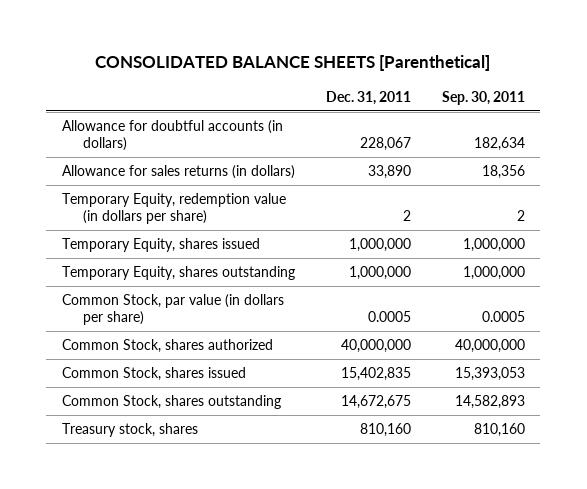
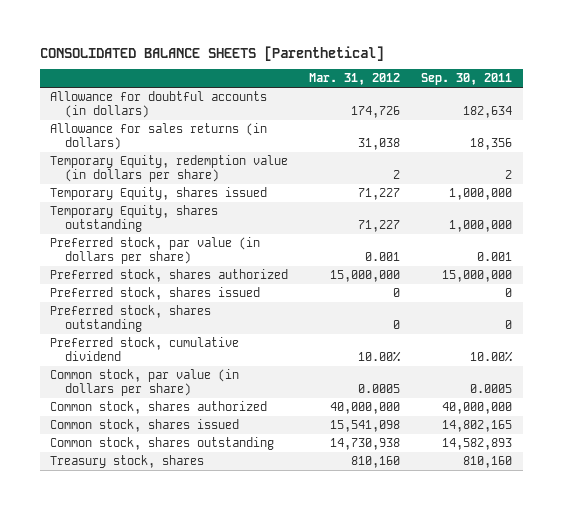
[325,90,411,105] Dec. 31, 2011 -> none
none -> [309,73,401,86] Mar. 31, 2012
none -> [50,236,261,264] Preferred stock, par value (in dollars per share)
none -> [50,268,289,282] Preferred stock, shares authorized
none -> [50,286,261,300] Preferred stock, shares issued
none -> [50,304,212,332] Preferred stock, shares outstanding
none -> [50,336,240,361] Preferred stock, cumulative dividend
[61,294,284,325] Common Stock, par value (in dollars per share) -> [50,368,240,396] Common stock, par value (in dollars per share)
[61,339,273,354] Common Stock, shares authorized -> [50,400,268,414] Common stock, shares authorized
[61,367,246,382] Common Stock, shares issued -> [50,418,240,432] Common stock, shares issued
[454,367,525,382] 15,393,053 -> [442,419,513,432] 14,802,165
[61,395,281,410] Common Stock, shares outstanding -> [50,436,275,450] Common stock, shares outstanding

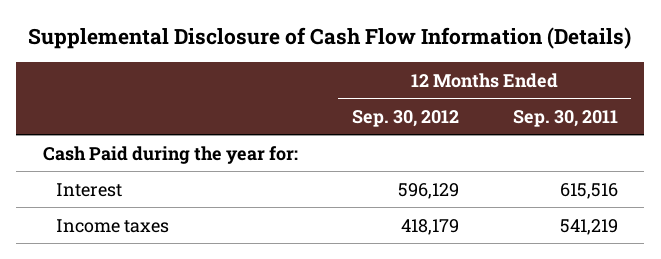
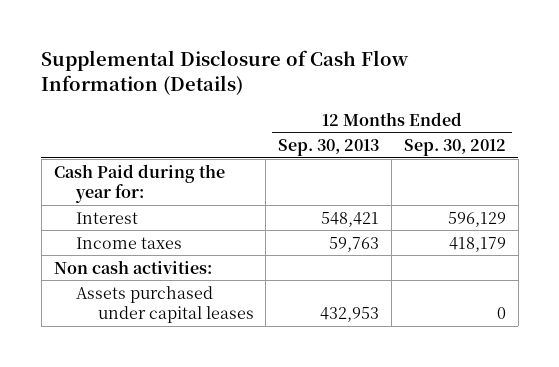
[512,109,618,127] Sep. 30, 2011 -> none
none -> [278,138,380,156] Sep. 30, 2013
none -> [53,259,212,274] Non cash activities:
none -> [75,285,254,323] Assets purchased under capital leases

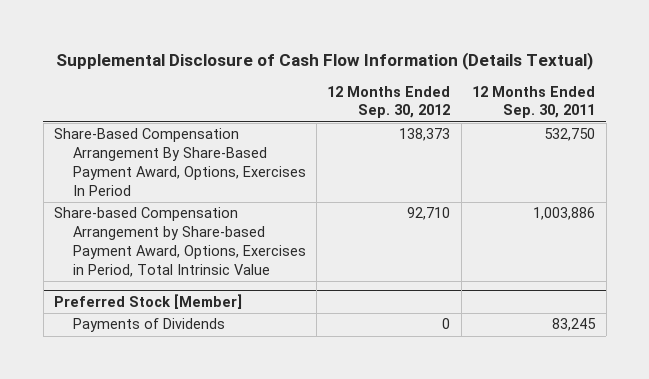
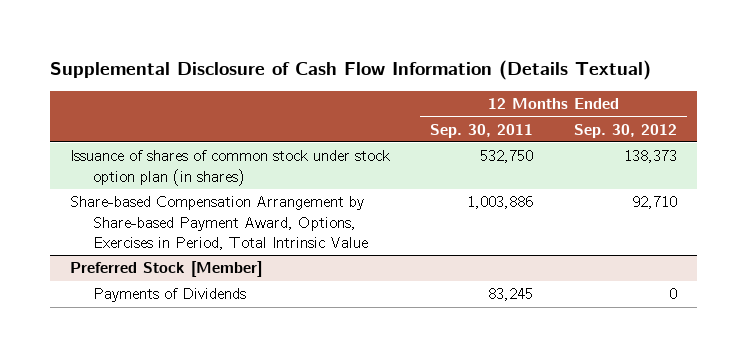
[53,128,306,196] Share-Based Compensation Arrangement By Share-Based Payment Award, Options, Exercises In Period -> [69,150,390,186] Issuance of shares of common stock under stock option plan (in shares)

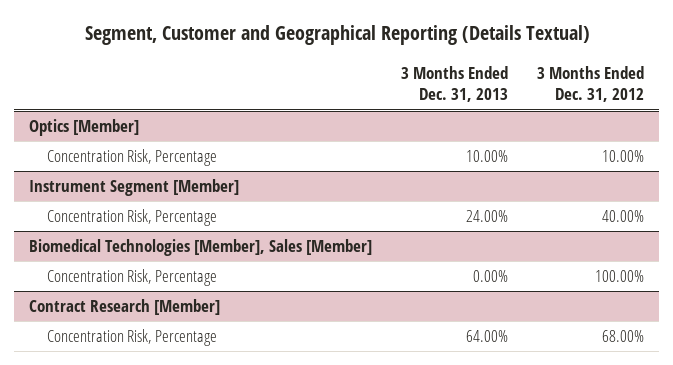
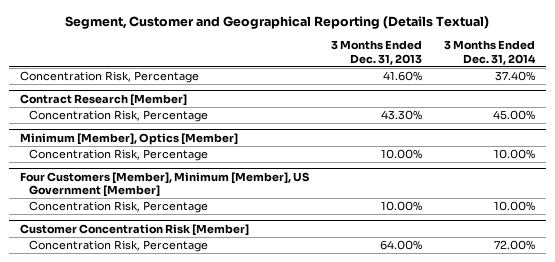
[537,65,645,103] 3 Months Ended Dec. 31, 2012 -> none
none -> [444,40,537,65] 3 Months Ended Dec. 31, 2014
[28,119,139,137] Optics [Member] -> none
[28,179,239,197] Instrument Segment [Member] -> none
[46,209,217,227] Concentration Risk, Percentage -> none
[28,239,372,257] Biomedical Technologies [Member], Sales [Member] -> none
[46,269,217,287] Concentration Risk, Percentage -> none
[466,150,509,163] 10.00% -> [382,71,422,82] 41.60%
none -> [29,110,209,123] Concentration Risk, Percentage
none -> [19,132,238,145] Minimum [Member], Optics [Member]
none -> [29,149,209,162] Concentration Risk, Percentage
none -> [19,171,309,198] Four Customers [Member], Minimum [Member], US Government [Member]
none -> [29,201,209,214] Concentration Risk, Percentage
none -> [19,223,249,236] Customer Concentration Risk [Member]

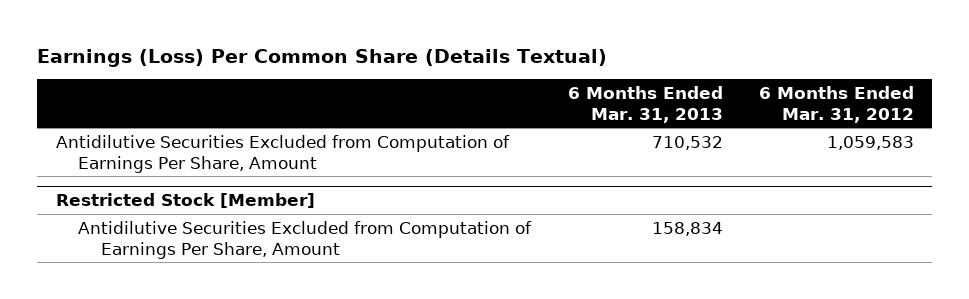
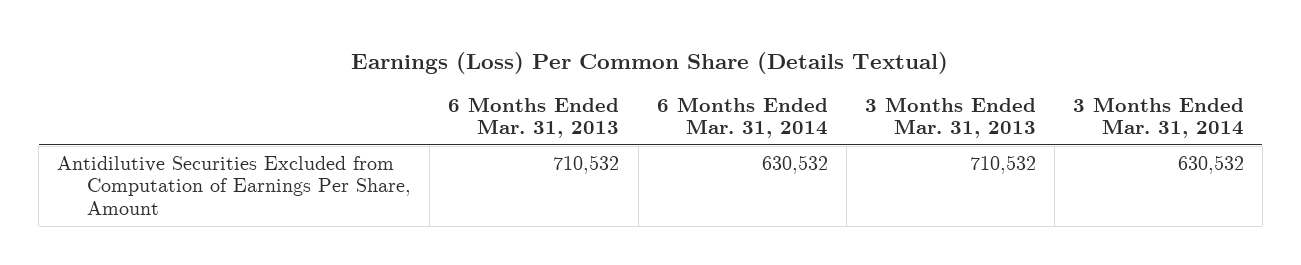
[758,85,914,123] 6 Months Ended Mar. 31, 2012 -> none
none -> [656,96,828,139] 6 Months Ended Mar. 31, 2014
none -> [864,96,1036,139] 3 Months Ended Mar. 31, 2013
none -> [1072,96,1244,139] 3 Months Ended Mar. 31, 2014
[55,193,315,209] Restricted Stock [Member] -> none
[78,220,533,259] Antidilutive Securities Excluded from Computation of Earnings Per Share, Amount -> none

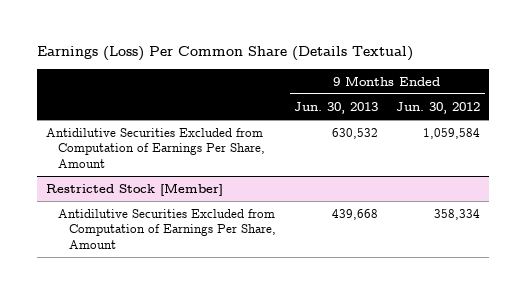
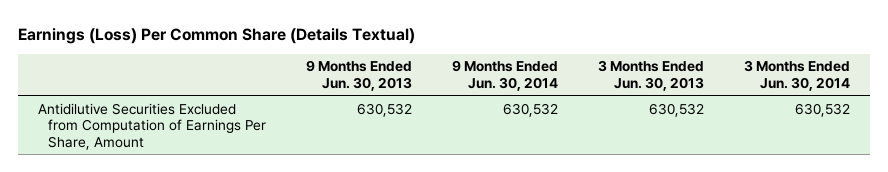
[396,101,481,114] Jun. 30, 2012 -> none
none -> [452,60,559,91] 9 Months Ended Jun. 30, 2014
none -> [598,60,705,91] 3 Months Ended Jun. 30, 2013
none -> [744,60,851,91] 3 Months Ended Jun. 30, 2014
[46,182,224,196] Restricted Stock [Member] -> none
[57,208,277,250] Antidilutive Securities Excluded from Computation of Earnings Per Share, Amount -> none

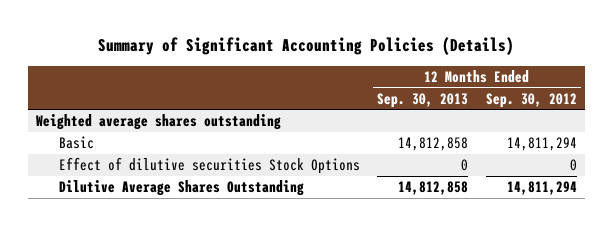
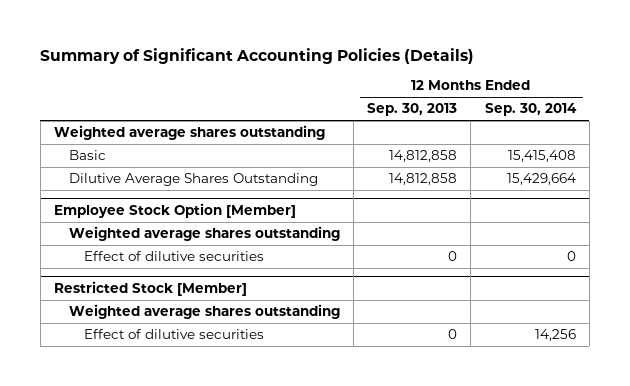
[485,92,577,108] Sep. 30, 2012 -> none
none -> [484,103,577,117] Sep. 30, 2014
[59,157,361,175] Effect of dilutive securities Stock Options -> none
none -> [53,202,296,218] Employee Stock Option [Member]
none -> [68,226,340,242] Weighted average shares outstanding
none -> [84,251,265,262] Effect of dilutive securities
none -> [53,280,247,296] Restricted Stock [Member]
none -> [68,304,340,320] Weighted average shares outstanding
none -> [84,329,265,340] Effect of dilutive securities

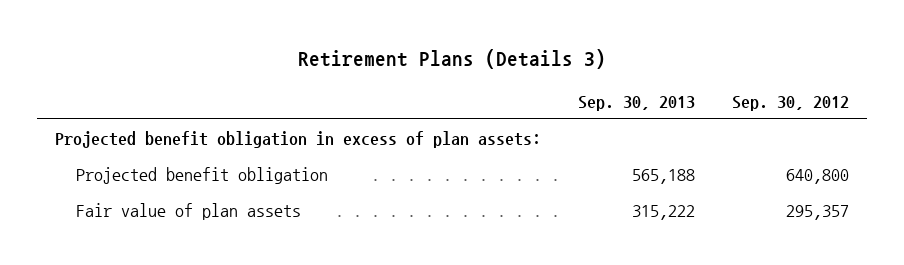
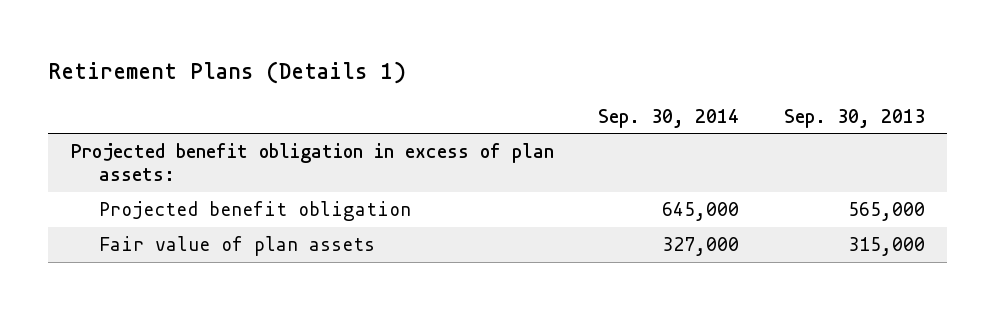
[298,48,607,69] Retirement Plans (Details 3) -> [48,61,407,85] Retirement Plans (Details 1)
[731,95,849,111] Sep. 30, 2012 -> none
none -> [598,108,740,128] Sep. 30, 2014
[632,168,696,184] 565,188 -> [847,202,925,222] 565,000
[632,204,696,220] 315,222 -> [847,237,925,257] 315,000

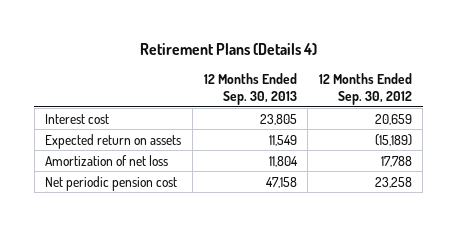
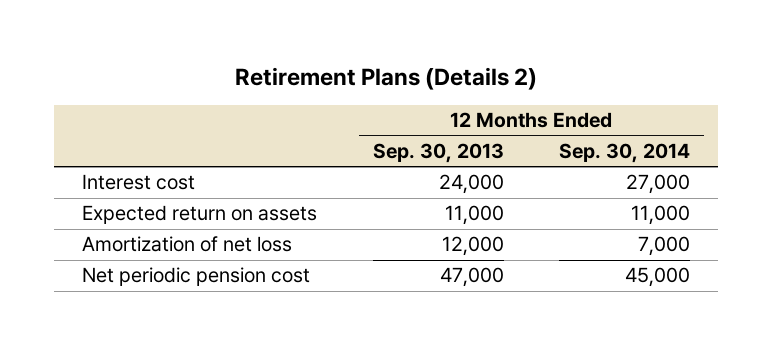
[139,42,317,55] Retirement Plans (Details 4) -> [235,66,538,90] Retirement Plans (Details 2)
[318,72,412,106] 12 Months Ended Sep. 30, 2012 -> none
none -> [559,142,691,163] Sep. 30, 2014
[259,113,297,125] 23,805 -> [438,174,504,195] 24,000
[268,134,297,146] 11,549 -> [444,205,504,226] 11,000
[268,155,298,167] 11,804 -> [441,236,504,257] 12,000
[265,176,297,188] 47,158 -> [439,267,504,288] 47,000

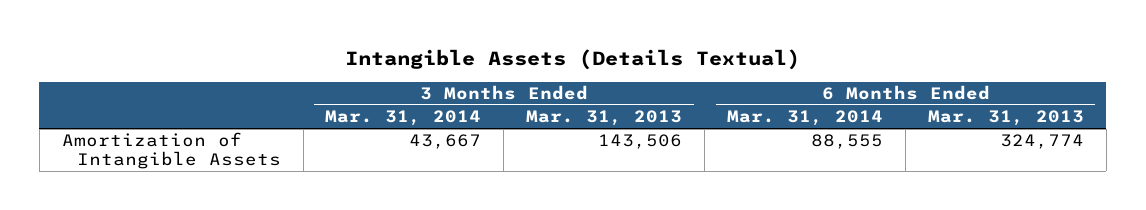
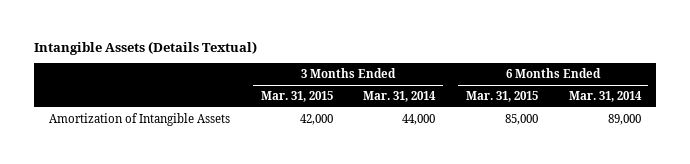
[526,110,683,127] Mar. 31, 2013 -> none
[927,110,1084,127] Mar. 31, 2013 -> none
none -> [260,91,333,103] Mar. 31, 2015
none -> [466,91,539,103] Mar. 31, 2015
[409,134,482,150] 43,667 -> [402,114,436,126] 44,000
[811,134,884,150] 88,555 -> [607,114,641,126] 89,000

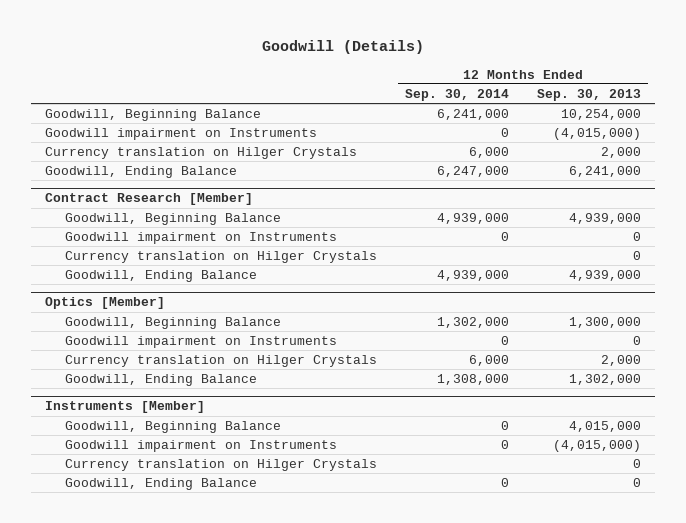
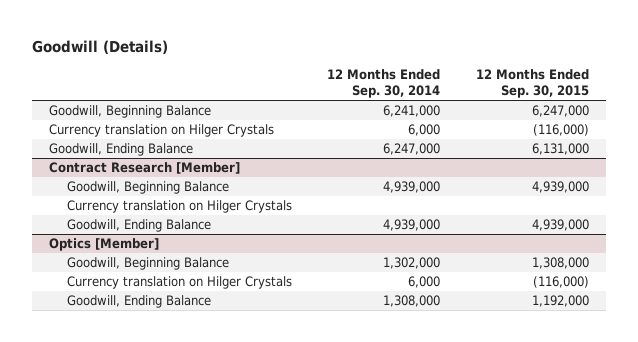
[536,89,641,102] Sep. 30, 2013 -> none
none -> [475,69,589,99] 12 Months Ended Sep. 30, 2015
[45,128,318,141] Goodwill impairment on Instruments -> none
[65,232,338,245] Goodwill impairment on Instruments -> none
[65,336,338,349] Goodwill impairment on Instruments -> none
[45,401,206,414] Instruments [Member] -> none
[65,421,282,434] Goodwill, Beginning Balance -> none
[65,440,338,453] Goodwill impairment on Instruments -> none
[65,459,378,472] Currency translation on Hilger Crystals -> none
[65,478,258,491] Goodwill, Ending Balance -> none

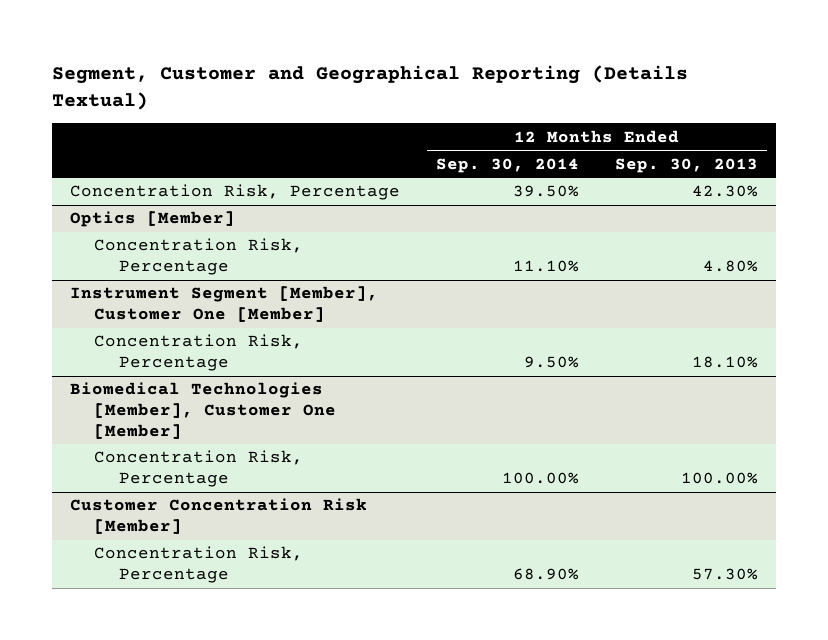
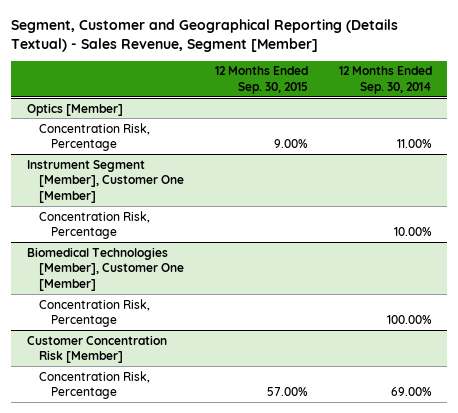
[52,65,689,111] Segment, Customer and Geographical Reporting (Details Textual) -> [10,18,398,52] Segment, Customer and Geographical Reporting (Details Textual) - Sales Revenue, Segment [Member]
[614,157,758,173] Sep. 30, 2013 -> none
none -> [214,66,308,94] 12 Months Ended Sep. 30, 2015
[70,184,401,201] Concentration Risk, Percentage -> none
[512,260,579,273] 11.10% -> [396,139,432,149] 11.00%
[523,356,579,369] 9.50% -> [393,227,432,237] 10.00%
[512,568,579,581] 68.90% -> [390,387,432,397] 69.00%

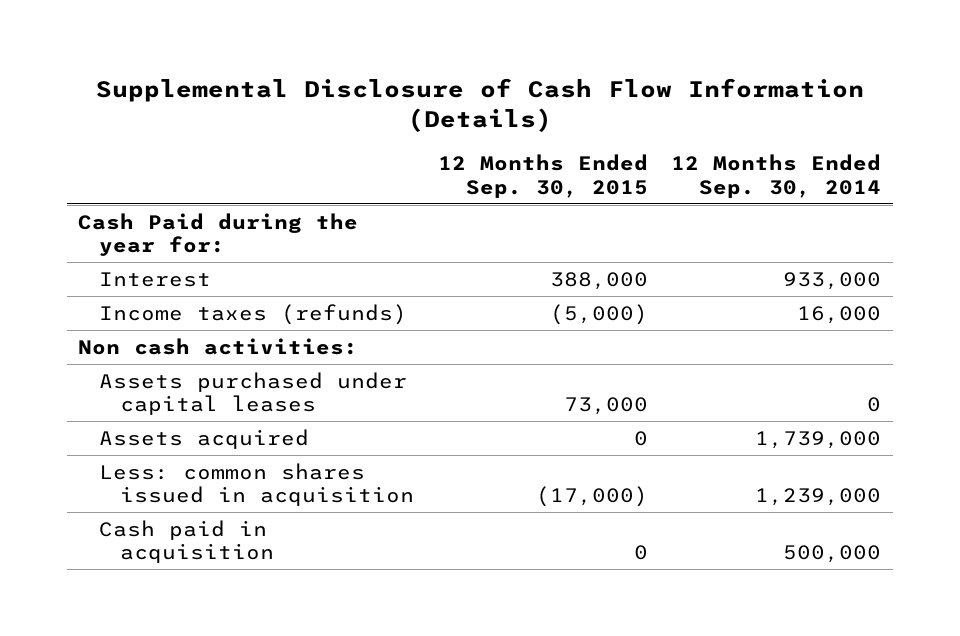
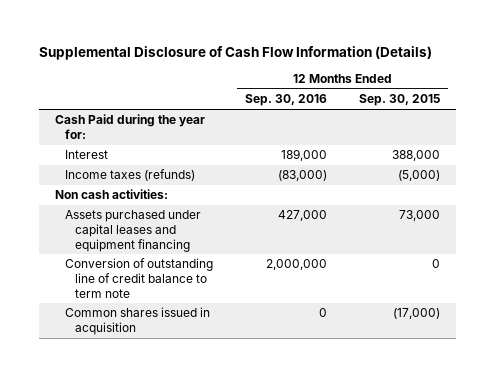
[671,153,882,198] 12 Months Ended Sep. 30, 2014 -> none
none -> [244,94,327,107] Sep. 30, 2016
[99,428,310,449] Assets acquired -> none
[99,462,414,507] Less: common shares issued in acquisition -> none
[99,371,408,416] Assets purchased under capital leases -> [64,210,201,252] Assets purchased under capital leases and equipment financing
none -> [64,258,213,298] Conversion of outstanding line of credit balance to term note
[99,519,274,564] Cash paid in acquisition -> [64,307,210,336] Common shares issued in acquisition
[633,545,648,561] 0 -> [393,308,441,320] (17,000)

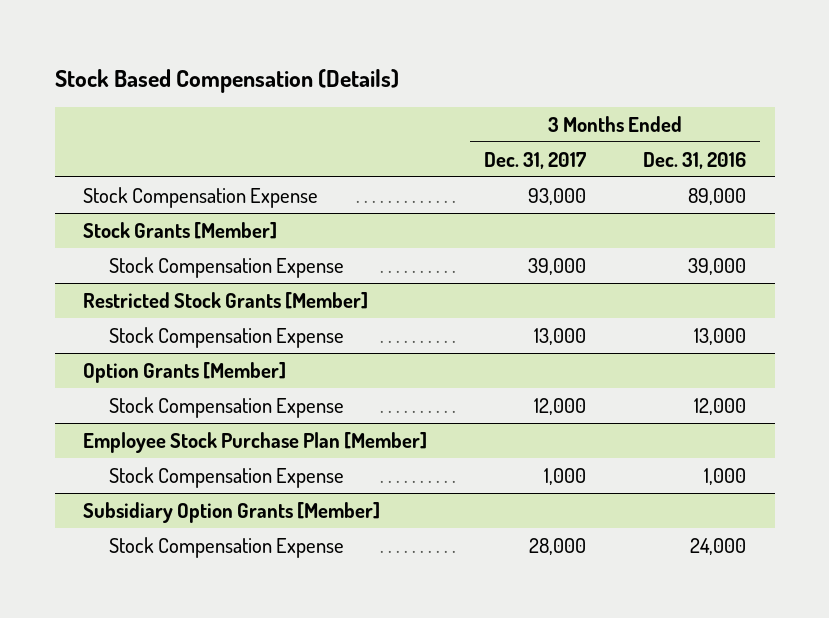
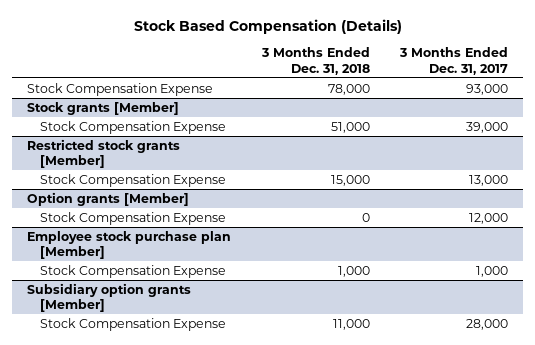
[643,151,747,169] Dec. 31, 2016 -> none
none -> [260,47,370,75] 3 Months Ended Dec. 31, 2018
[83,221,278,239] Stock Grants [Member] -> [27,101,180,115] Stock grants [Member]
[83,291,369,309] Restricted Stock Grants [Member] -> [27,138,181,169] Restricted stock grants [Member]
[83,361,287,383] Option Grants [Member] -> [27,191,190,206] Option grants [Member]
[83,431,428,453] Employee Stock Purchase Plan [Member] -> [27,230,232,260] Employee stock purchase plan [Member]
[83,501,381,523] Subsidiary Option Grants [Member] -> [27,282,192,313] Subsidiary option grants [Member]

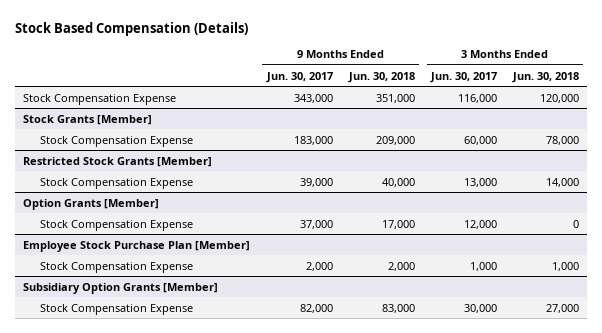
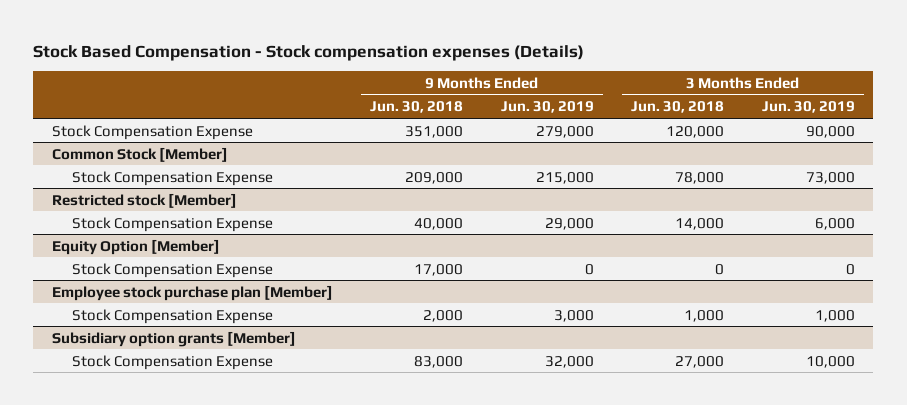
[15,21,249,36] Stock Based Compensation (Details) -> [33,44,585,61] Stock Based Compensation - Stock compensation expenses (Details)
[265,71,333,83] Jun. 30, 2017 -> none
[429,71,497,83] Jun. 30, 2017 -> none
none -> [500,101,594,114] Jun. 30, 2019
none -> [761,101,855,114] Jun. 30, 2019
[23,114,153,125] Stock Grants [Member] -> [52,146,229,162] Common Stock [Member]
[23,156,213,167] Restricted Stock Grants [Member] -> [52,192,238,208] Restricted stock [Member]
[23,198,160,210] Option Grants [Member] -> [52,238,221,255] Equity Option [Member]
[23,240,251,252] Employee Stock Purchase Plan [Member] -> [52,284,334,301] Employee stock purchase plan [Member]
[23,282,219,294] Subsidiary Option Grants [Member] -> [52,330,297,347] Subsidiary option grants [Member]

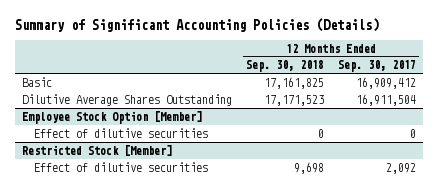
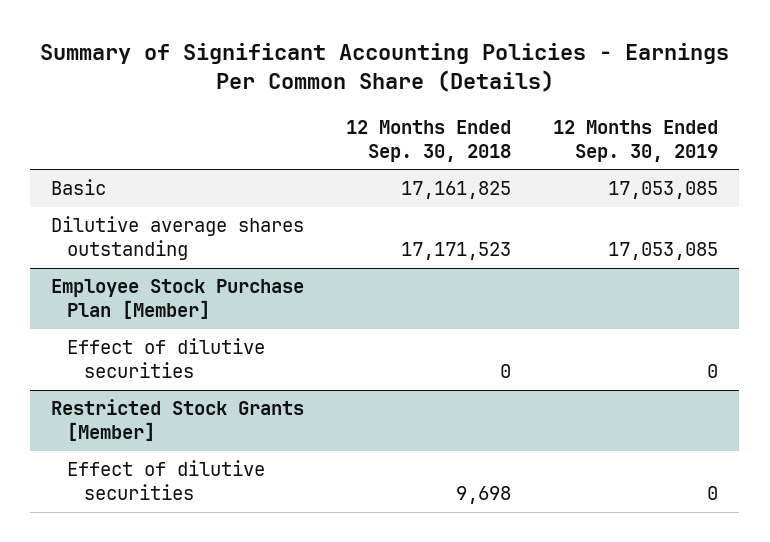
[15,18,380,33] Summary of Significant Accounting Policies (Details) -> [39,42,729,93] Summary of Significant Accounting Policies - Earnings Per Common Share (Details)
[337,60,416,73] Sep. 30, 2017 -> none
none -> [553,119,719,162] 12 Months Ended Sep. 30, 2019
[22,93,233,106] Dilutive Average Shares Outstanding -> [51,216,305,261] Dilutive average shares outstanding
[22,110,203,124] Employee Stock Option [Member] -> [51,279,305,320] Employee Stock Purchase Plan [Member]
[22,144,173,156] Restricted Stock [Member] -> [51,399,305,442] Restricted Stock Grants [Member]

